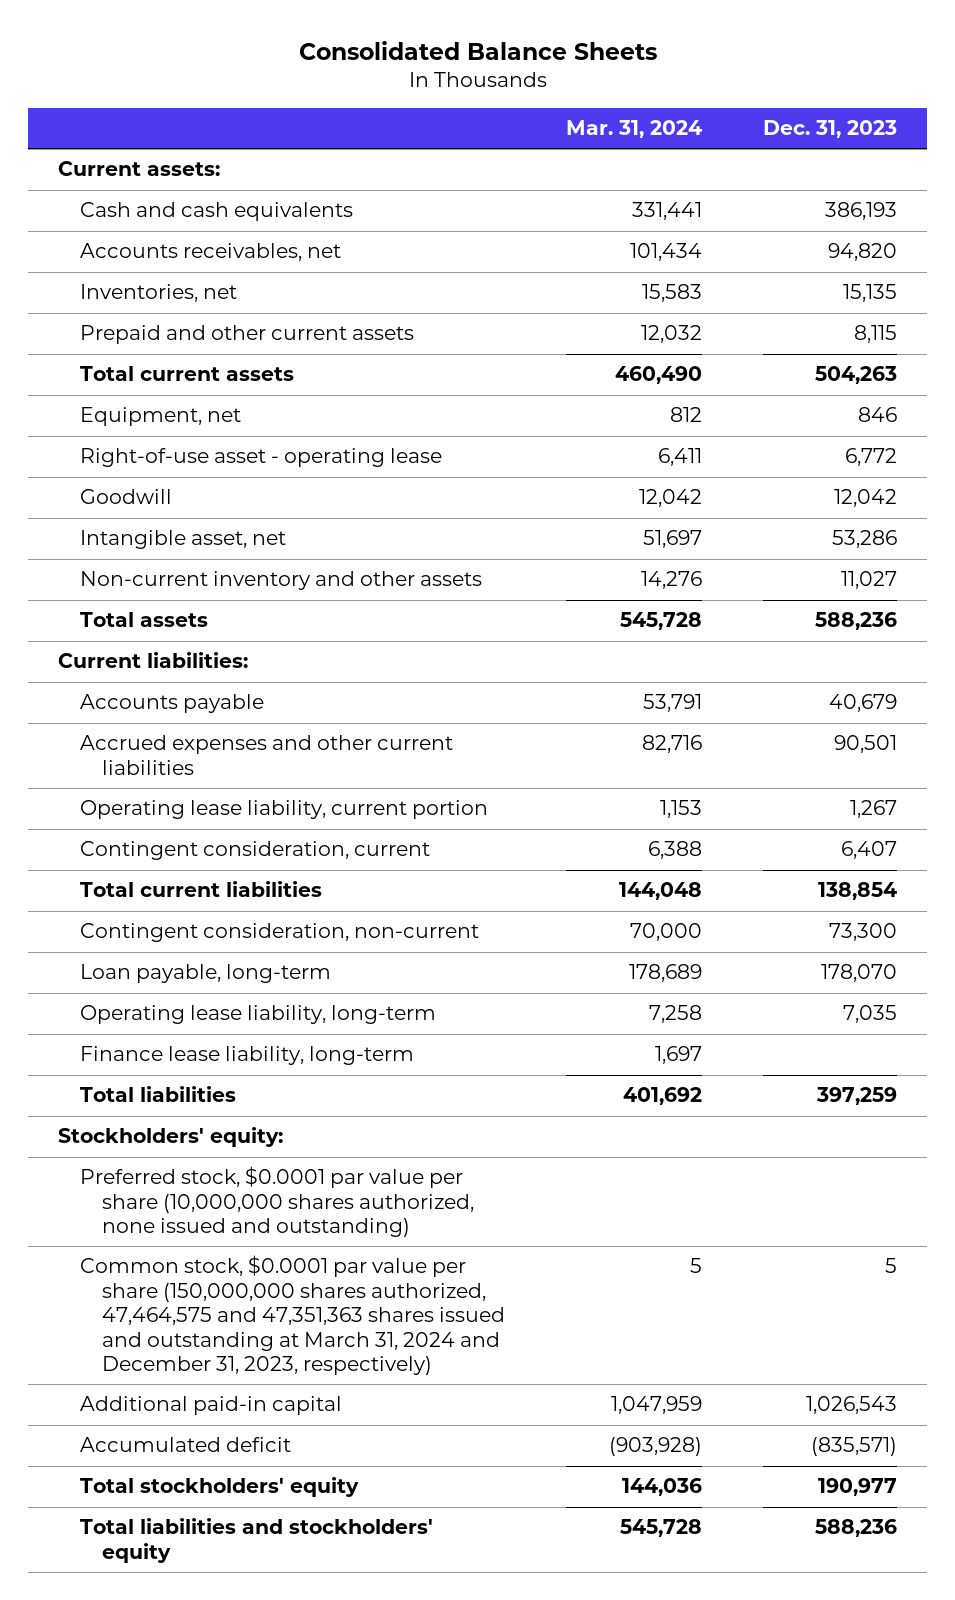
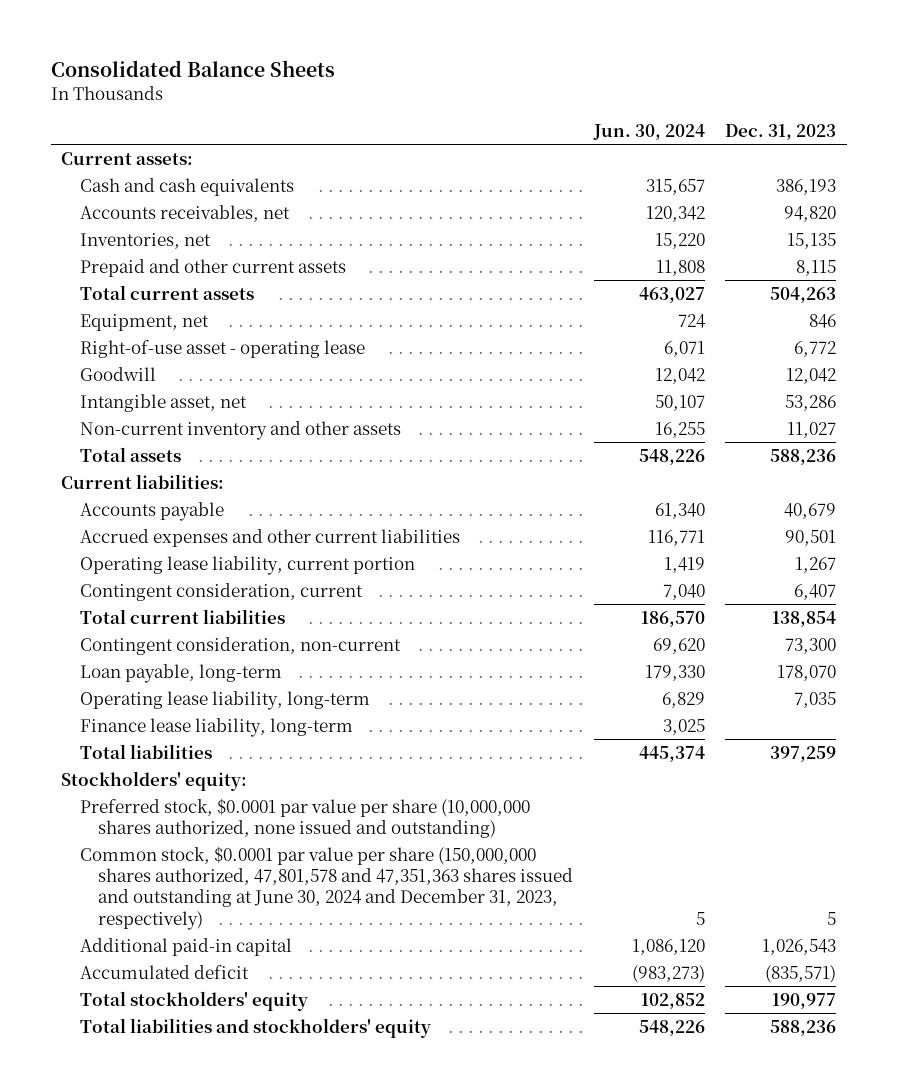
[565,120,702,139] Mar. 31, 2024 -> none
none -> [592,124,705,141] Jun. 30, 2024
[79,1255,505,1375] Common stock, $0.0001 par value per share (150,000,000 shares authorized, 47,464,575 and 47,351,363 shares issued and outstanding at March 31, 2024 and December 31, 2023, respectively) -> [79,845,574,930] Common stock, $0.0001 par value per share (150,000,000 shares authorized, 47,801,578 and 47,351,363 shares issued and outstanding at June 30, 2024 and December 31, 2023, respectively)

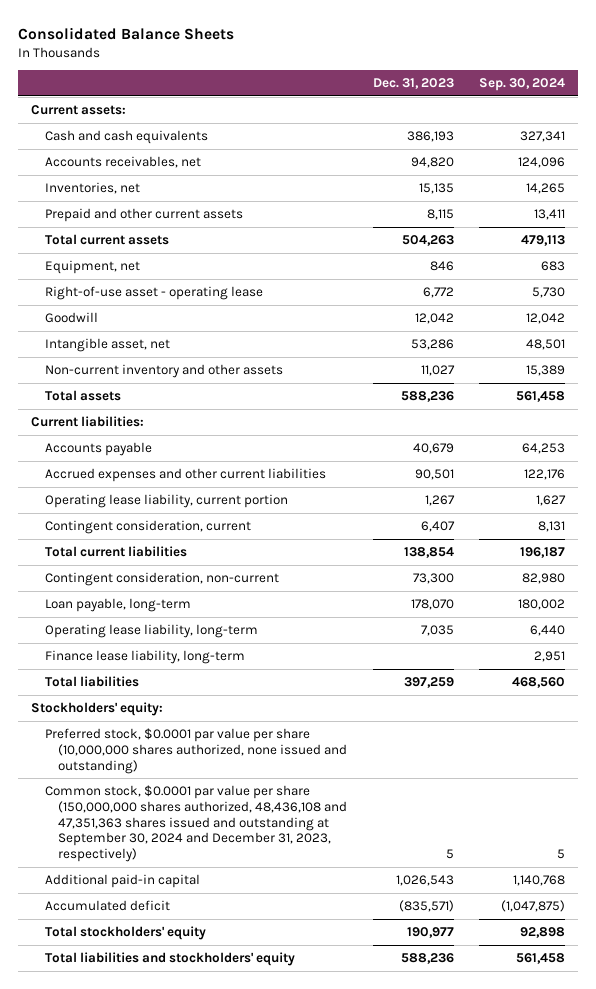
[592,124,705,141] Jun. 30, 2024 -> none
none -> [479,78,566,92] Sep. 30, 2024
[79,845,574,930] Common stock, $0.0001 par value per share (150,000,000 shares authorized, 47,801,578 and 47,351,363 shares issued and outstanding at June 30, 2024 and December 31, 2023, respectively) -> [44,785,348,863] Common stock, $0.0001 par value per share (150,000,000 shares authorized, 48,436,108 and 47,351,363 shares issued and outstanding at September 30, 2024 and December 31, 2023, respectively)

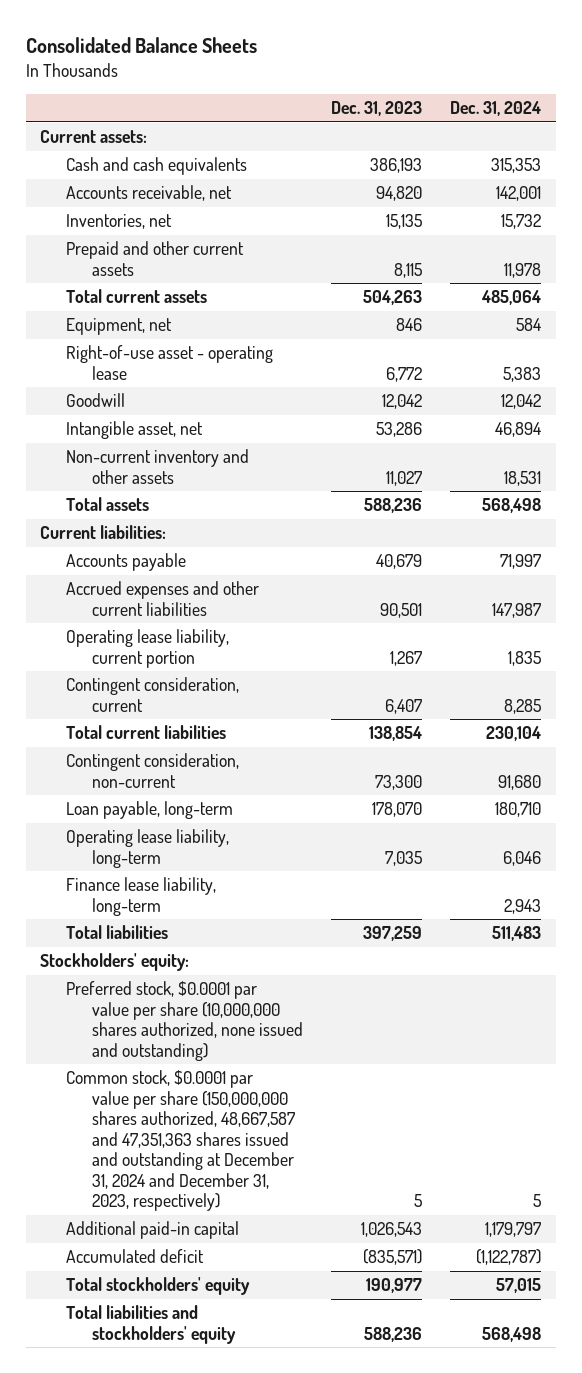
[479,78,566,92] Sep. 30, 2024 -> none
none -> [450,101,542,117] Dec. 31, 2024
[44,156,201,169] Accounts receivables, net -> [66,185,233,202] Accounts receivable, net
[44,785,348,863] Common stock, $0.0001 par value per share (150,000,000 shares authorized, 48,436,108 and 47,351,363 shares issued and outstanding at September 30, 2024 and December 31, 2023, respectively) -> [66,1070,295,1212] Common stock, $0.0001 par value per share (150,000,000 shares authorized, 48,667,587 and 47,351,363 shares issued and outstanding at December 31, 2024 and December 31, 2023, respectively)

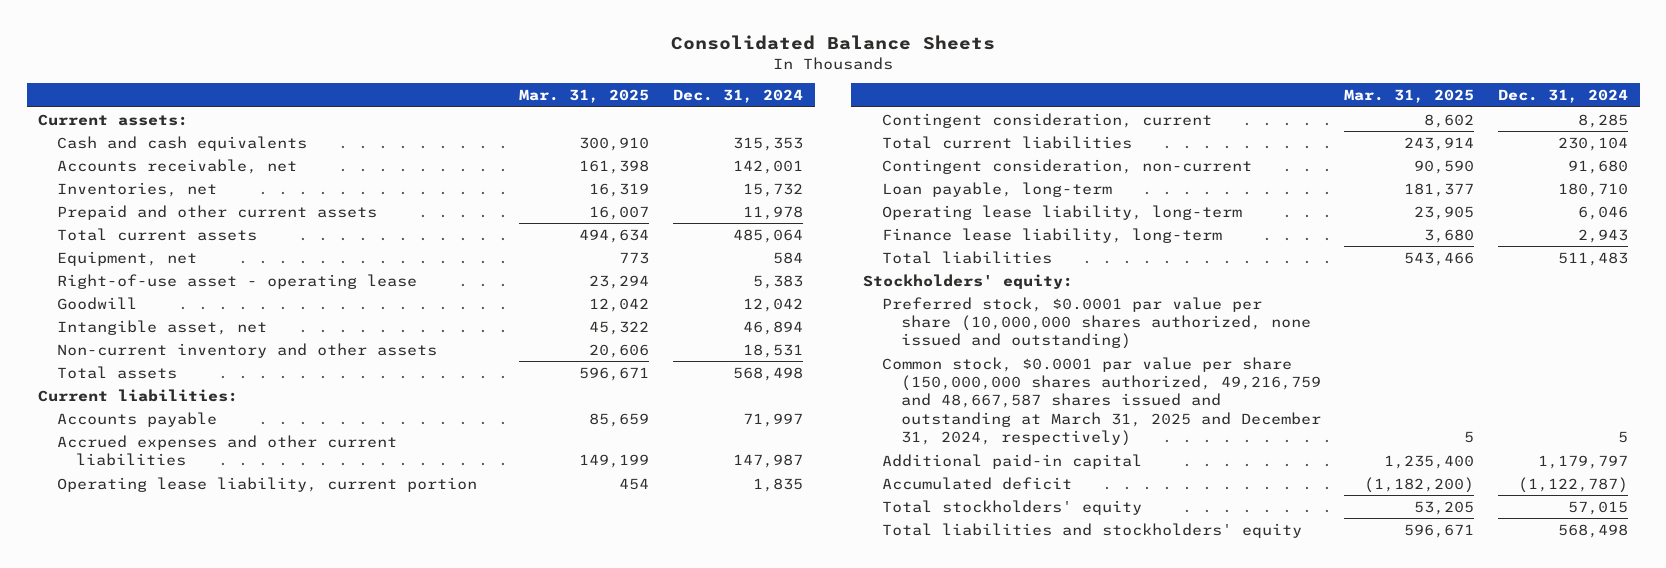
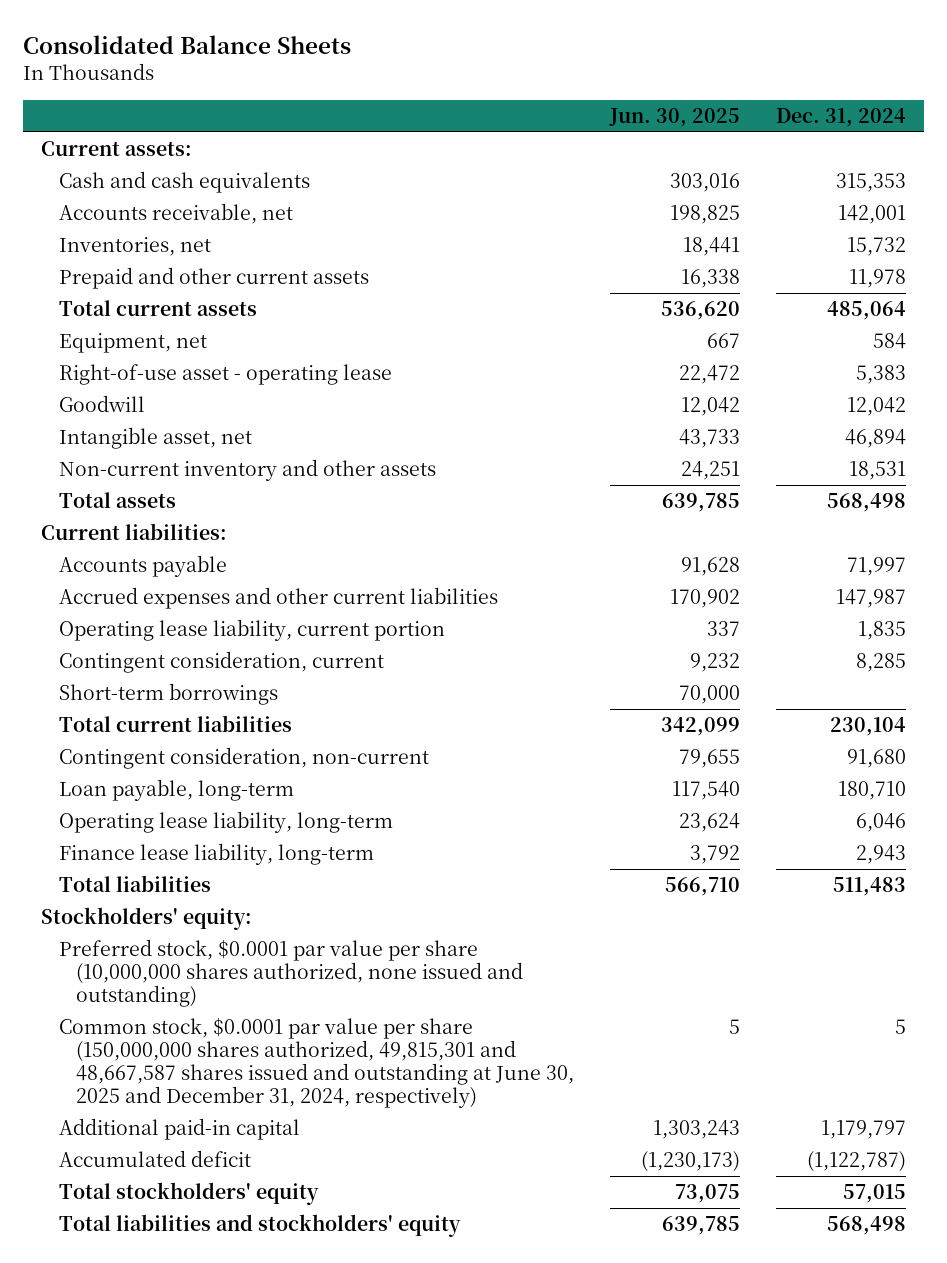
[519,89,650,104] Mar. 31, 2025 -> none
none -> [608,107,740,127] Jun. 30, 2025
none -> [58,683,278,706] Short-term borrowings
[881,356,1321,447] Common stock, $0.0001 par value per share (150,000,000 shares authorized, 49,216,759 and 48,667,587 shares issued and outstanding at March 31, 2025 and December 31, 2024, respectively) -> [58,1018,574,1109] Common stock, $0.0001 par value per share (150,000,000 shares authorized, 49,815,301 and 48,667,587 shares issued and outstanding at June 30, 2025 and December 31, 2024, respectively)

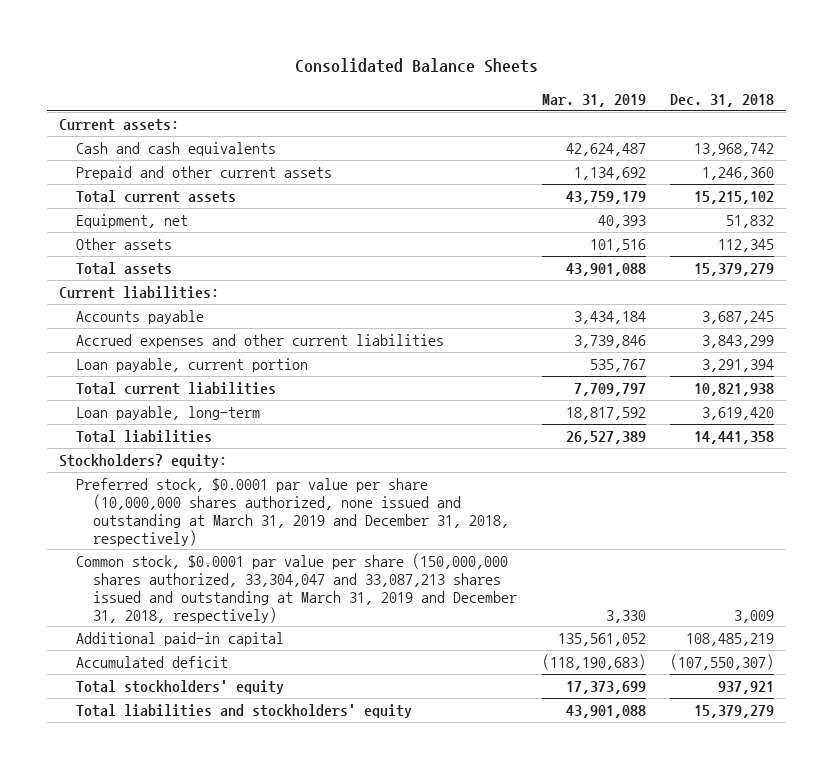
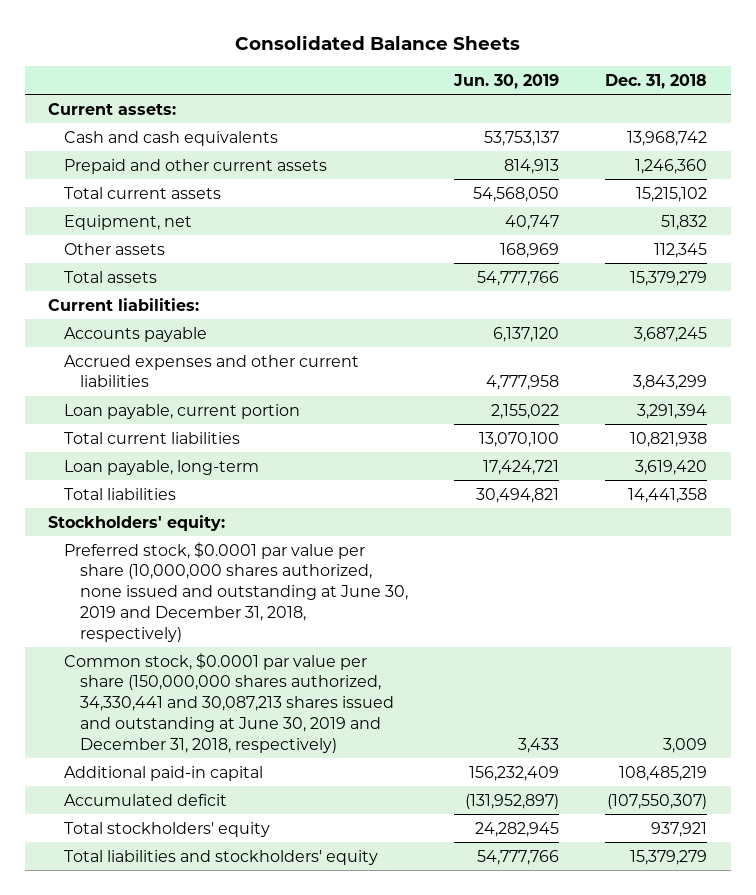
[541,93,646,107] Mar. 31, 2019 -> none
none -> [453,73,560,89] Jun. 30, 2019
[59,453,228,468] Stockholders? equity: -> [48,514,226,531] Stockholders' equity:
[76,477,510,546] Preferred stock, $0.0001 par value per share (10,000,000 shares authorized, none issued and outstanding at March 31, 2019 and December 31, 2018, respectively) -> [64,541,408,642] Preferred stock, $0.0001 par value per share (10,000,000 shares authorized, none issued and outstanding at June 30, 2019 and December 31, 2018, respectively)
[76,552,518,623] Common stock, $0.0001 par value per share (150,000,000 shares authorized, 33,304,047 and 33,087,213 shares issued and outstanding at March 31, 2019 and December 31, 2018, respectively) -> [64,652,394,753] Common stock, $0.0001 par value per share (150,000,000 shares authorized, 34,330,441 and 30,087,213 shares issued and outstanding at June 30, 2019 and December 31, 2018, respectively)

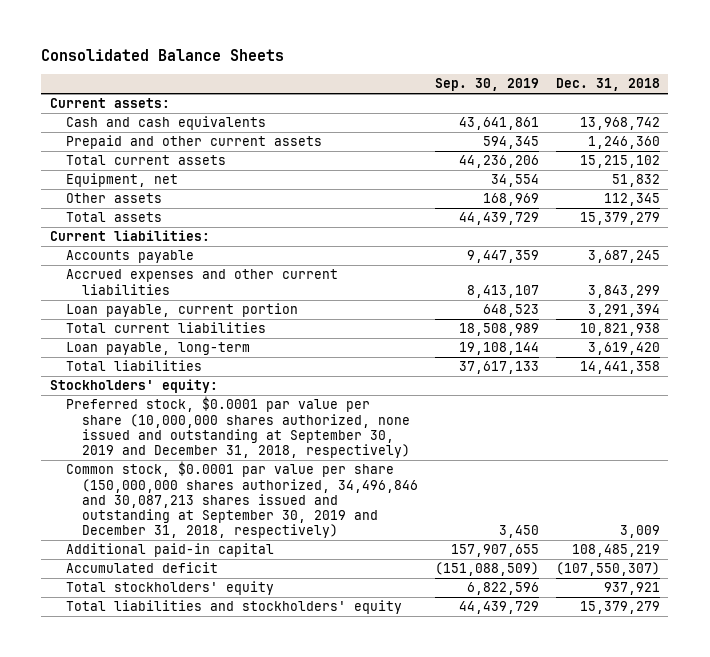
[453,73,560,89] Jun. 30, 2019 -> none
none -> [435,78,540,92] Sep. 30, 2019
[64,541,408,642] Preferred stock, $0.0001 par value per share (10,000,000 shares authorized, none issued and outstanding at June 30, 2019 and December 31, 2018, respectively) -> [65,396,411,459] Preferred stock, $0.0001 par value per share (10,000,000 shares authorized, none issued and outstanding at September 30, 2019 and December 31, 2018, respectively)
[64,652,394,753] Common stock, $0.0001 par value per share (150,000,000 shares authorized, 34,330,441 and 30,087,213 shares issued and outstanding at June 30, 2019 and December 31, 2018, respectively) -> [65,461,419,539] Common stock, $0.0001 par value per share (150,000,000 shares authorized, 34,496,846 and 30,087,213 shares issued and outstanding at September 30, 2019 and December 31, 2018, respectively)

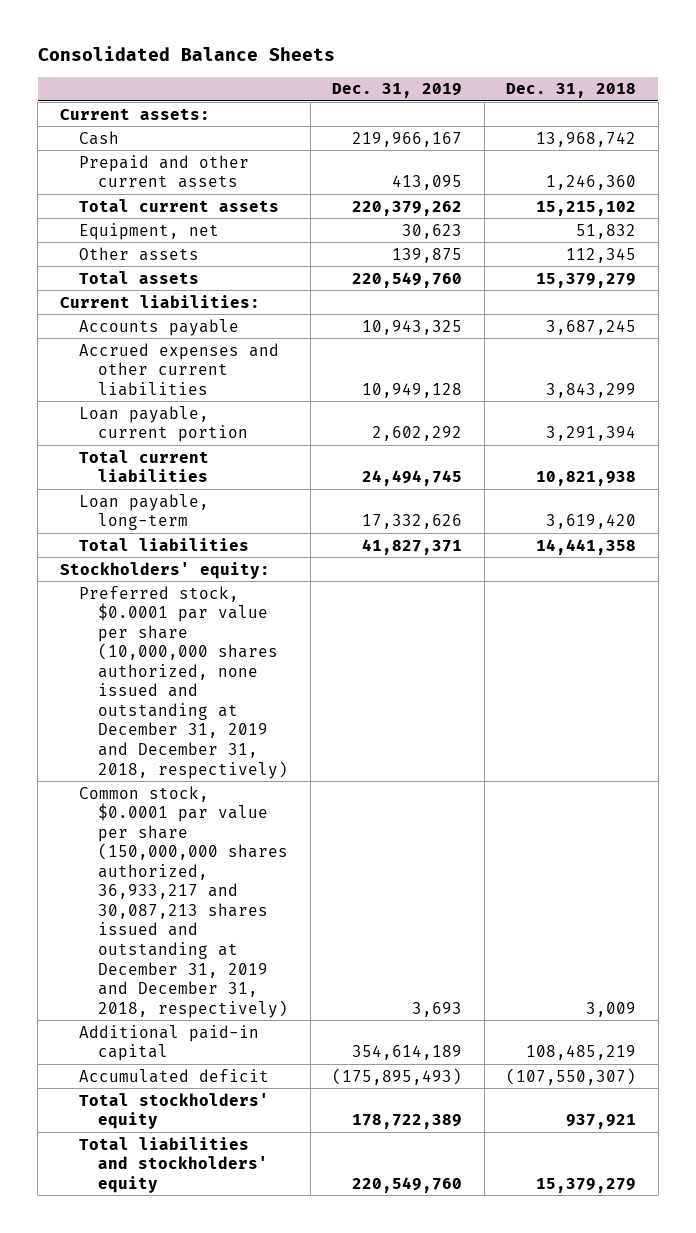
[435,78,540,92] Sep. 30, 2019 -> none
none -> [332,83,463,99] Dec. 31, 2019
[65,116,266,131] Cash and cash equivalents -> [78,130,119,145] Cash
[65,396,411,459] Preferred stock, $0.0001 par value per share (10,000,000 shares authorized, none issued and outstanding at September 30, 2019 and December 31, 2018, respectively) -> [78,585,289,779] Preferred stock, $0.0001 par value per share (10,000,000 shares authorized, none issued and outstanding at December 31, 2019 and December 31, 2018, respectively)
[65,461,419,539] Common stock, $0.0001 par value per share (150,000,000 shares authorized, 34,496,846 and 30,087,213 shares issued and outstanding at September 30, 2019 and December 31, 2018, respectively) -> [78,785,289,1018] Common stock, $0.0001 par value per share (150,000,000 shares authorized, 36,933,217 and 30,087,213 shares issued and outstanding at December 31, 2019 and December 31, 2018, respectively)

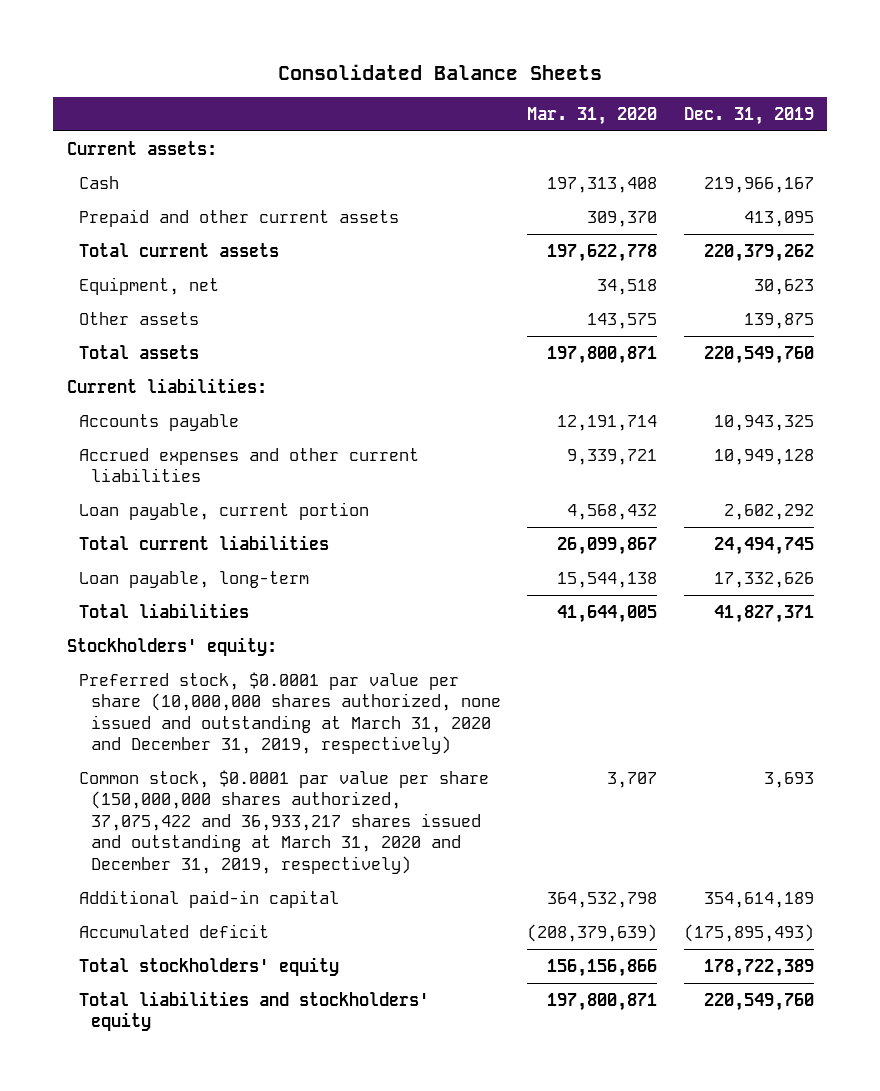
[506,83,637,99] Dec. 31, 2018 -> none
none -> [527,107,658,126] Mar. 31, 2020
[78,585,289,779] Preferred stock, $0.0001 par value per share (10,000,000 shares authorized, none issued and outstanding at December 31, 2019 and December 31, 2018, respectively) -> [78,671,501,755] Preferred stock, $0.0001 par value per share (10,000,000 shares authorized, none issued and outstanding at March 31, 2020 and December 31, 2019, respectively)
[78,785,289,1018] Common stock, $0.0001 par value per share (150,000,000 shares authorized, 36,933,217 and 30,087,213 shares issued and outstanding at December 31, 2019 and December 31, 2018, respectively) -> [78,769,489,874] Common stock, $0.0001 par value per share (150,000,000 shares authorized, 37,075,422 and 36,933,217 shares issued and outstanding at March 31, 2020 and December 31, 2019, respectively)

